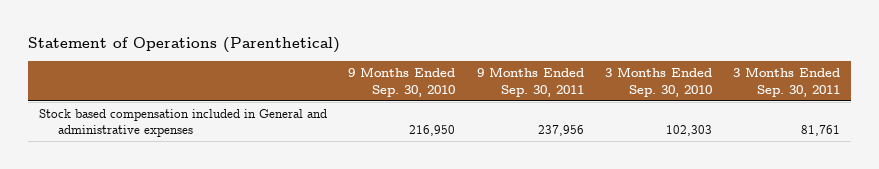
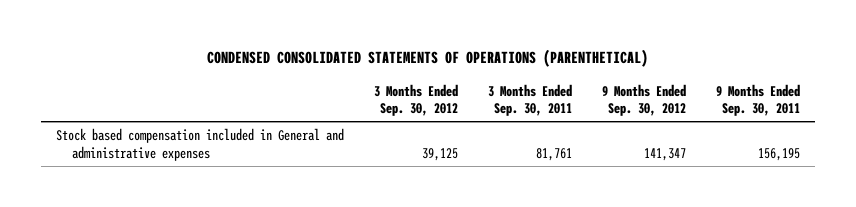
[28,37,341,54] Statement of Operations (Parenthetical) -> [207,49,649,68] CONDENSED CONSOLIDATED STATEMENTS OF OPERATIONS (PARENTHETICAL)
[348,67,456,97] 9 Months Ended Sep. 30, 2010 -> none
[604,67,712,97] 3 Months Ended Sep. 30, 2010 -> none
none -> [374,83,459,116] 3 Months Ended Sep. 30, 2012
none -> [602,83,687,116] 9 Months Ended Sep. 30, 2012
[537,125,584,137] 237,956 -> [758,147,801,161] 156,195

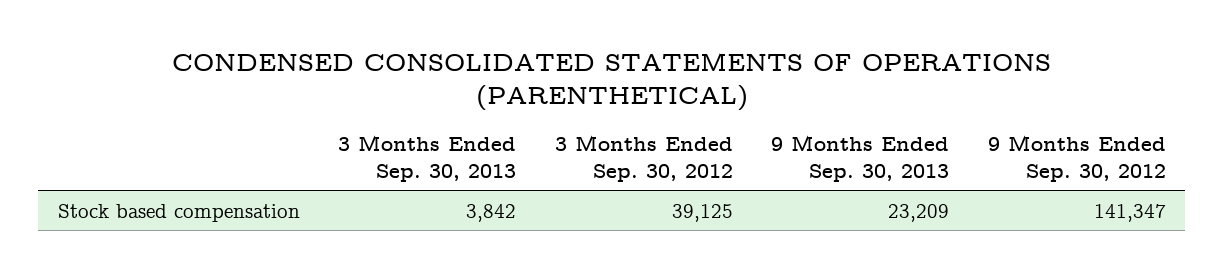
[488,83,573,116] 3 Months Ended Sep. 30, 2011 -> none
[716,83,801,116] 9 Months Ended Sep. 30, 2011 -> none
none -> [338,135,517,183] 3 Months Ended Sep. 30, 2013
none -> [771,135,950,183] 9 Months Ended Sep. 30, 2013
[56,128,345,161] Stock based compensation included in General and administrative expenses -> [57,203,300,222] Stock based compensation

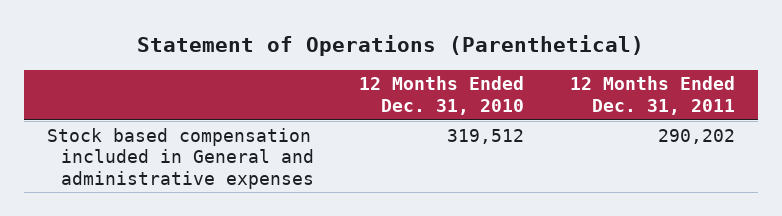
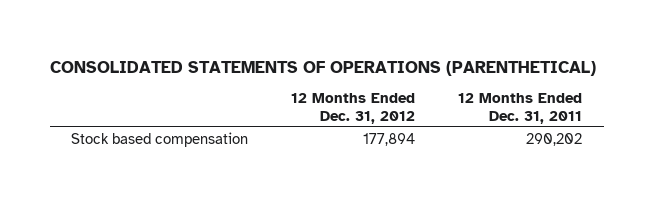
[137,35,645,57] Statement of Operations (Parenthetical) -> [49,60,596,76] CONSOLIDATED STATEMENTS OF OPERATIONS (PARENTHETICAL)
[359,76,525,116] 12 Months Ended Dec. 31, 2010 -> none
none -> [291,93,416,124] 12 Months Ended Dec. 31, 2012
[47,127,314,189] Stock based compensation included in General and administrative expenses -> [71,131,249,147] Stock based compensation

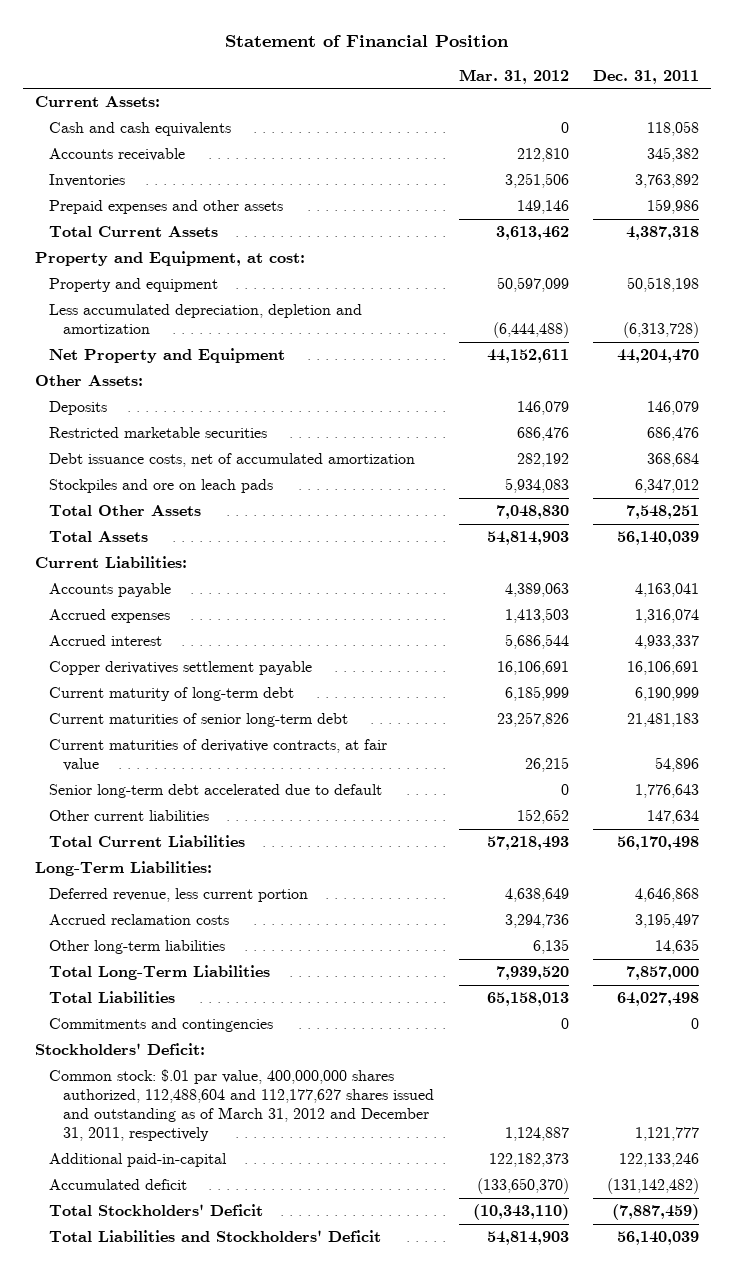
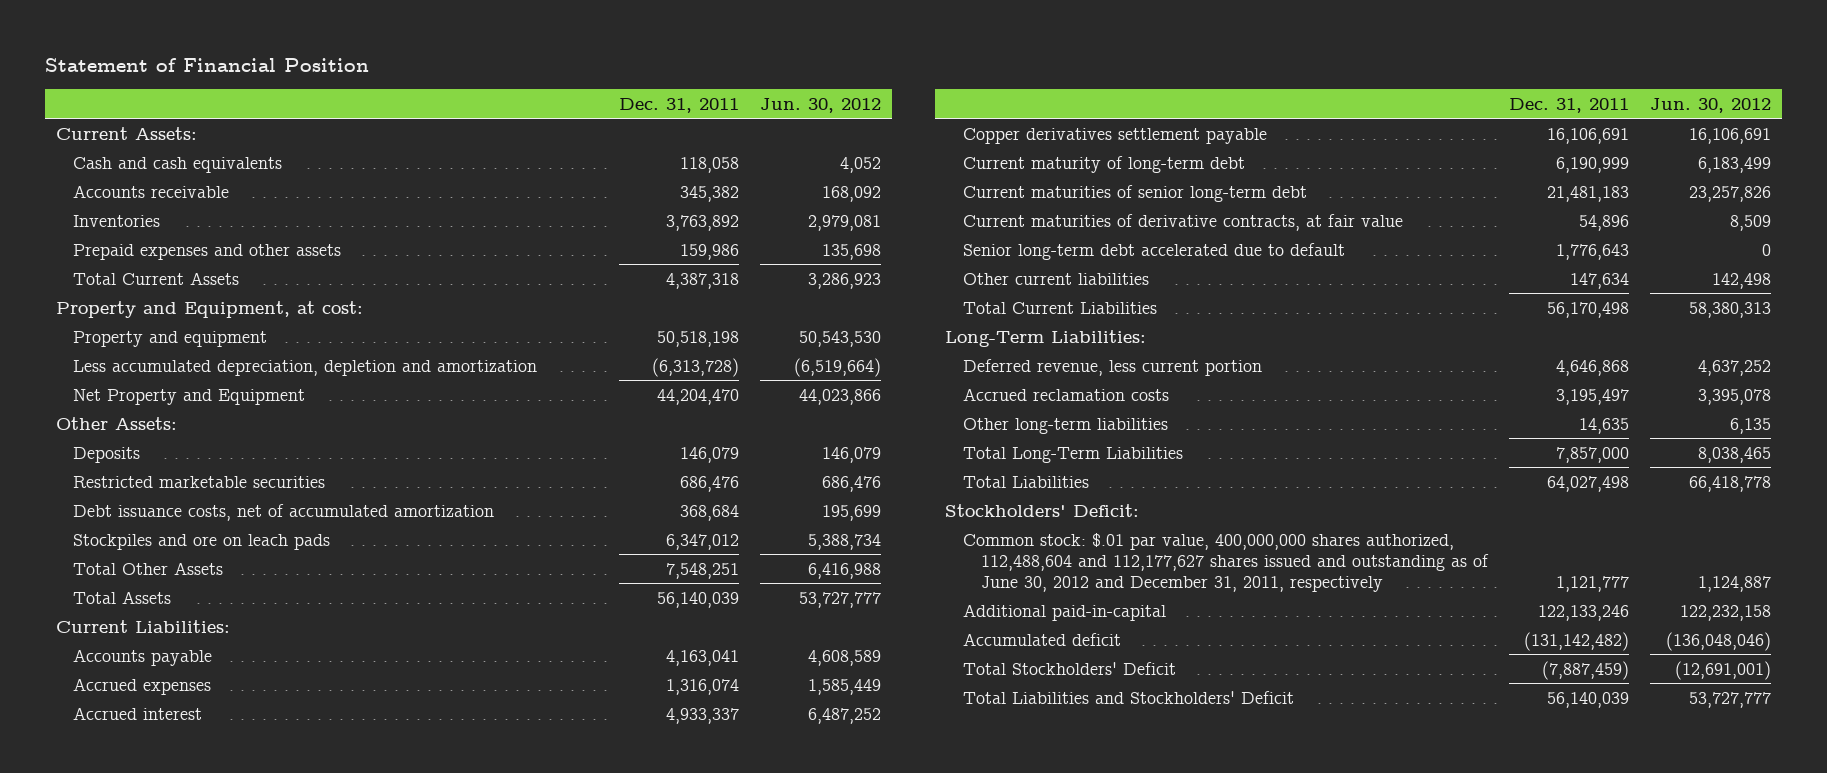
[458,68,569,84] Mar. 31, 2012 -> none
none -> [760,97,882,113] Jun. 30, 2012
[49,1018,274,1033] Commitments and contingencies -> none
[49,1069,435,1142] Common stock: $.01 par value, 400,000,000 shares authorized, 112,488,604 and 112,177,627 shares issued and outstanding as of March 31, 2012 and December 31, 2011, respectively -> [963,532,1489,592] Common stock: $.01 par value, 400,000,000 shares authorized, 112,488,604 and 112,177,627 shares issued and outstanding as of June 30, 2012 and December 31, 2011, respectively

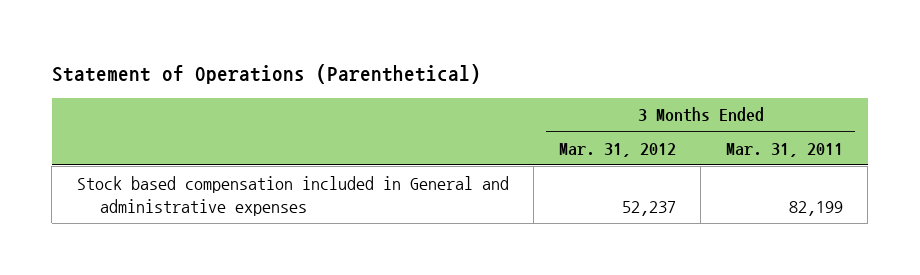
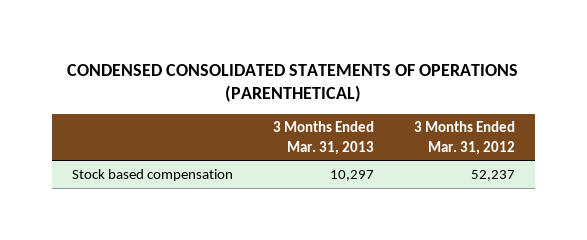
[51,63,481,84] Statement of Operations (Parenthetical) -> [67,63,519,103] CONDENSED CONSOLIDATED STATEMENTS OF OPERATIONS (PARENTHETICAL)
[725,142,843,157] Mar. 31, 2011 -> none
none -> [272,121,374,155] 3 Months Ended Mar. 31, 2013
[76,175,509,216] Stock based compensation included in General and administrative expenses -> [72,169,234,182] Stock based compensation

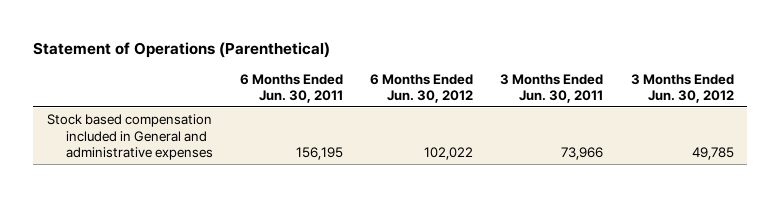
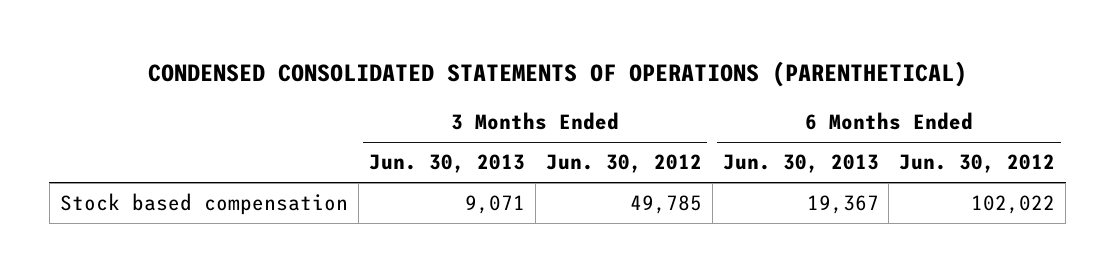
[33,42,331,59] Statement of Operations (Parenthetical) -> [147,61,967,88] CONDENSED CONSOLIDATED STATEMENTS OF OPERATIONS (PARENTHETICAL)
[239,73,343,104] 6 Months Ended Jun. 30, 2011 -> none
[500,73,604,104] 3 Months Ended Jun. 30, 2011 -> none
none -> [368,154,525,174] Jun. 30, 2013
none -> [722,154,879,174] Jun. 30, 2013
[47,114,213,160] Stock based compensation included in General and administrative expenses -> [59,193,348,216] Stock based compensation

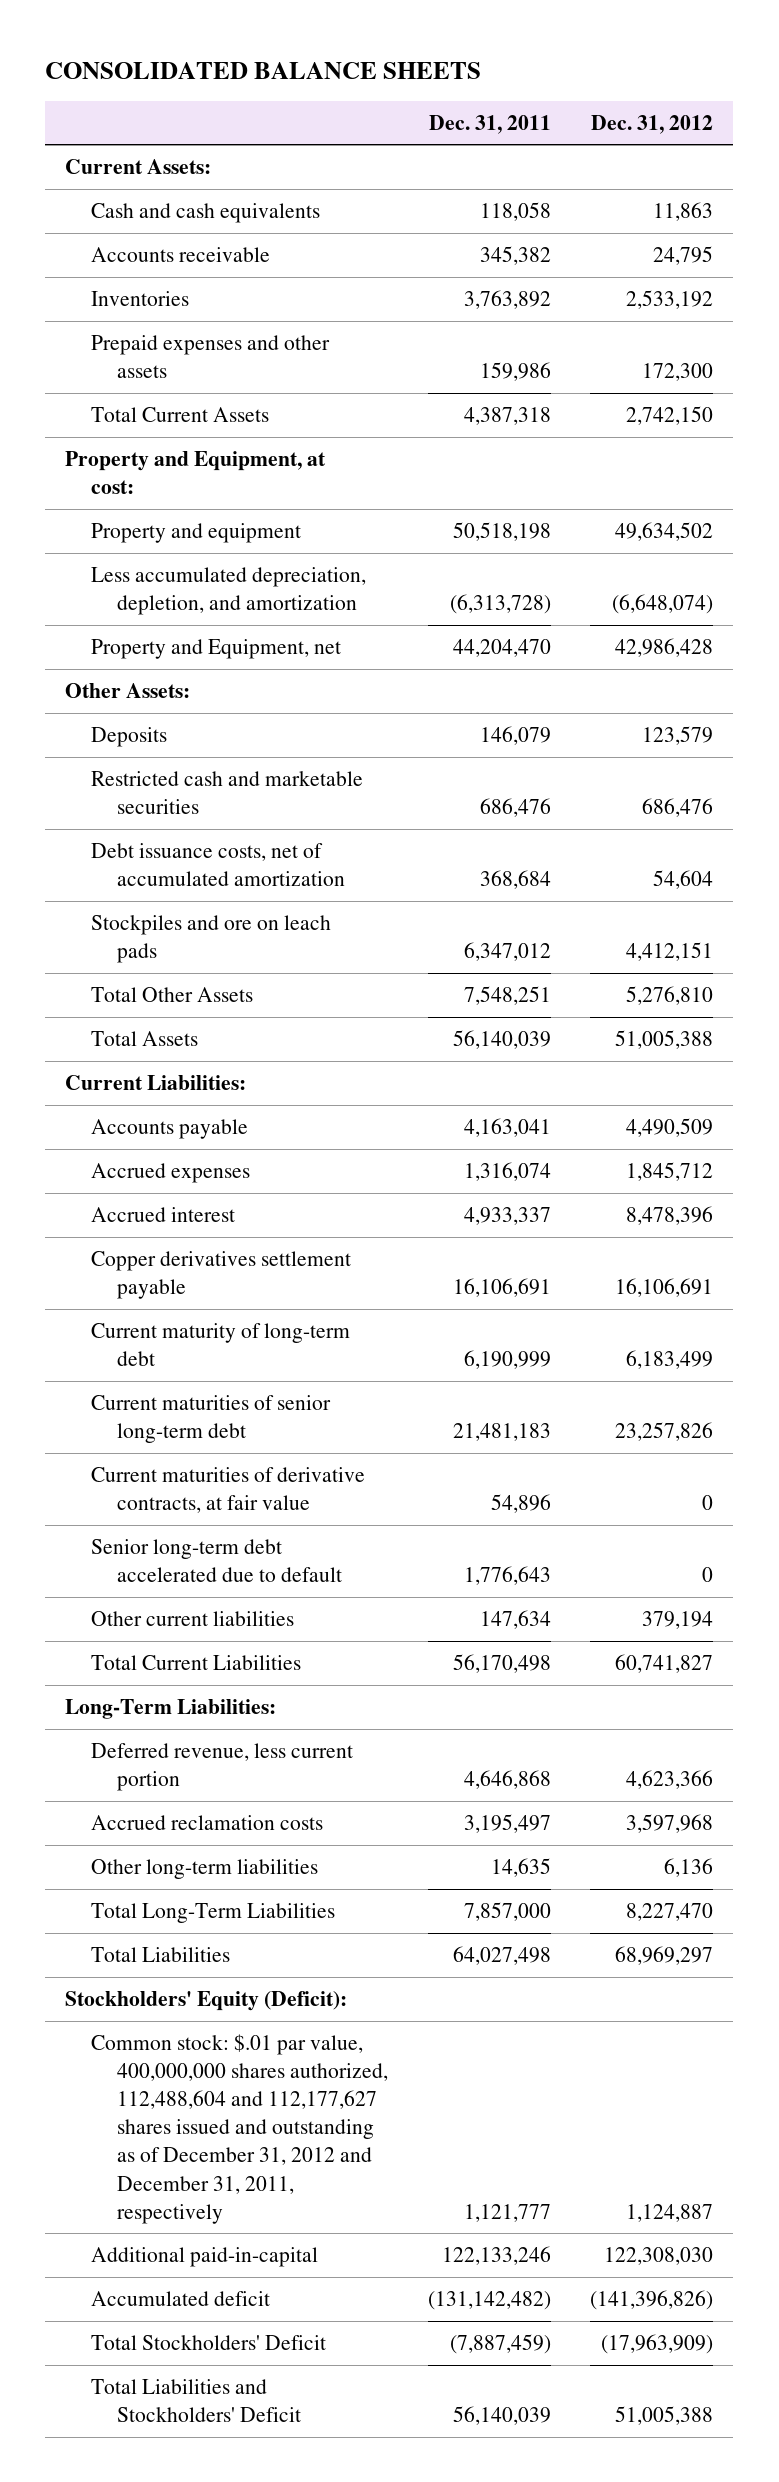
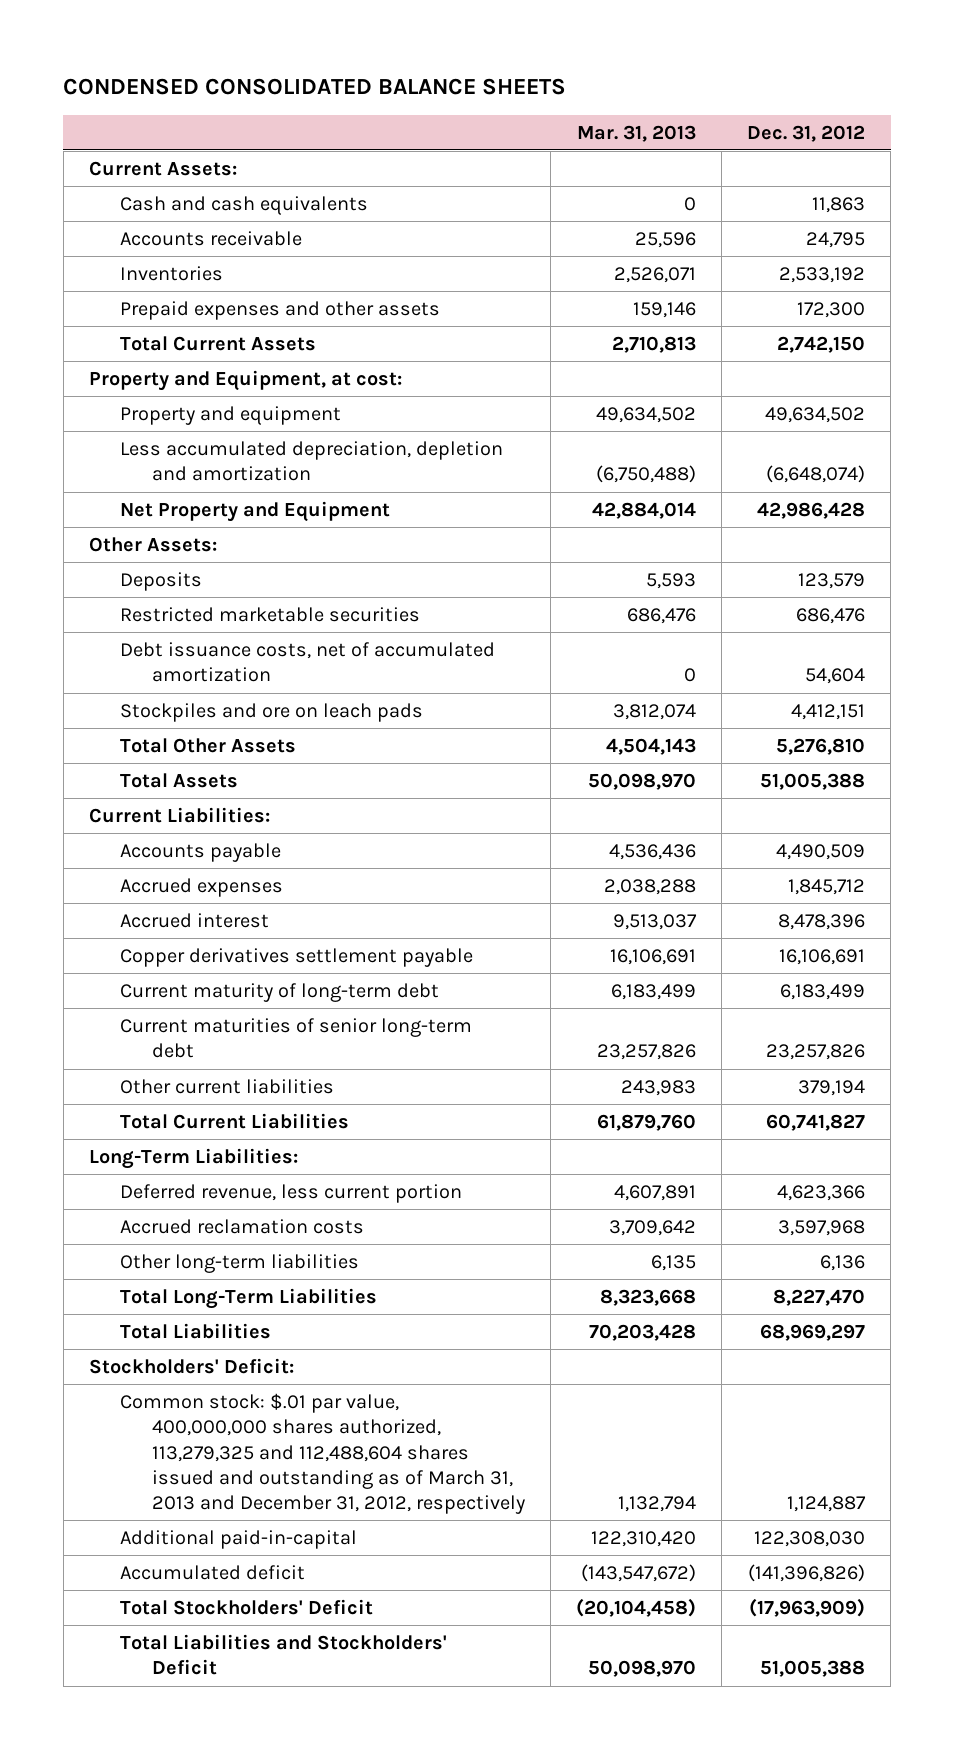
[45,61,482,79] CONSOLIDATED BALANCE SHEETS -> [63,78,567,96] CONDENSED CONSOLIDATED BALANCE SHEETS
[428,114,551,134] Dec. 31, 2011 -> none
none -> [577,124,697,142] Mar. 31, 2013
[90,566,366,616] Less accumulated depreciation, depletion, and amortization -> [120,440,504,482] Less accumulated depreciation, depletion and amortization
[90,638,341,659] Property and Equipment, net -> [120,500,391,522] Net Property and Equipment
[90,770,363,815] Restricted cash and marketable securities -> [120,606,421,622] Restricted marketable securities
[90,1466,365,1514] Current maturities of derivative contracts, at fair value -> none
[90,1538,342,1583] Senior long-term debt accelerated due to default -> none
[65,1990,348,2011] Stockholders' Equity (Deficit): -> [88,1357,294,1374] Stockholders' Deficit:
[90,2033,388,2224] Common stock: $.01 par value, 400,000,000 shares authorized, 112,488,604 and 112,177,627 shares issued and outstanding as of December 31, 2012 and December 31, 2011, respectively -> [120,1392,525,1515] Common stock: $.01 par value, 400,000,000 shares authorized, 113,279,325 and 112,488,604 shares issued and outstanding as of March 31, 2013 and December 31, 2012, respectively

